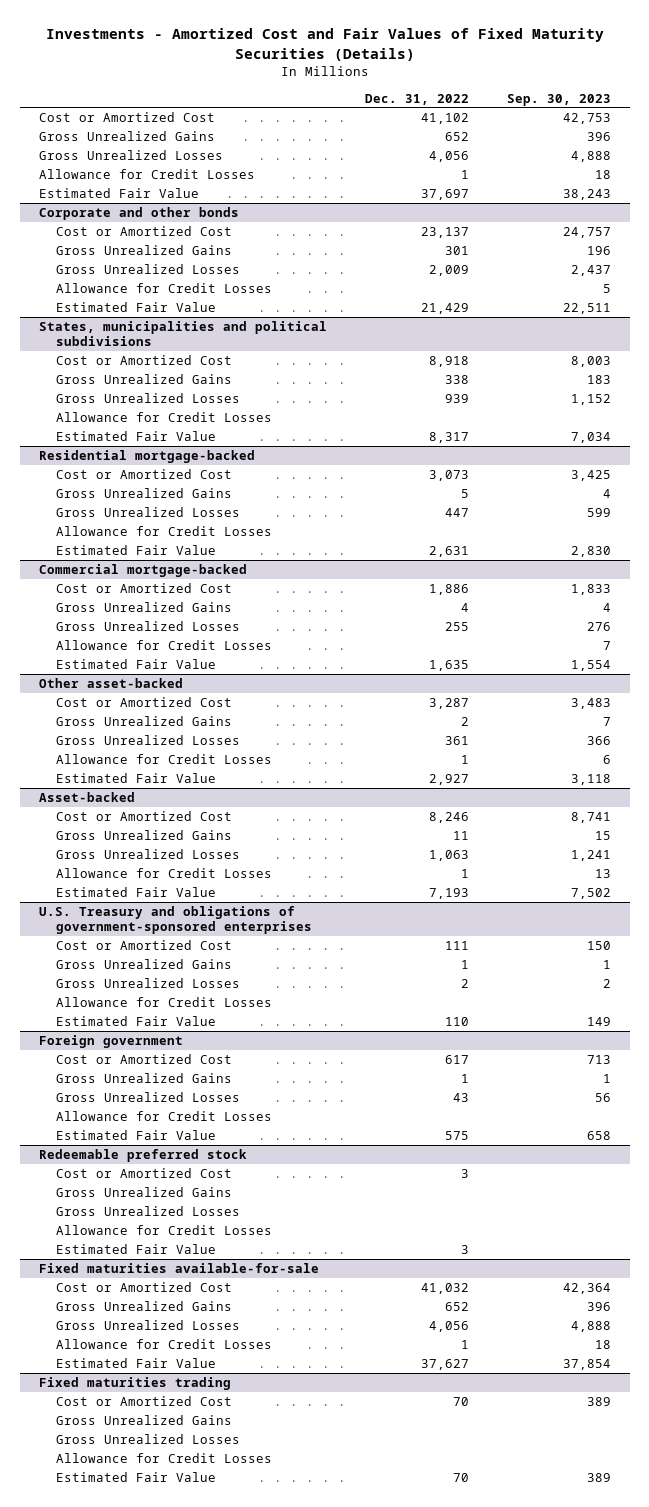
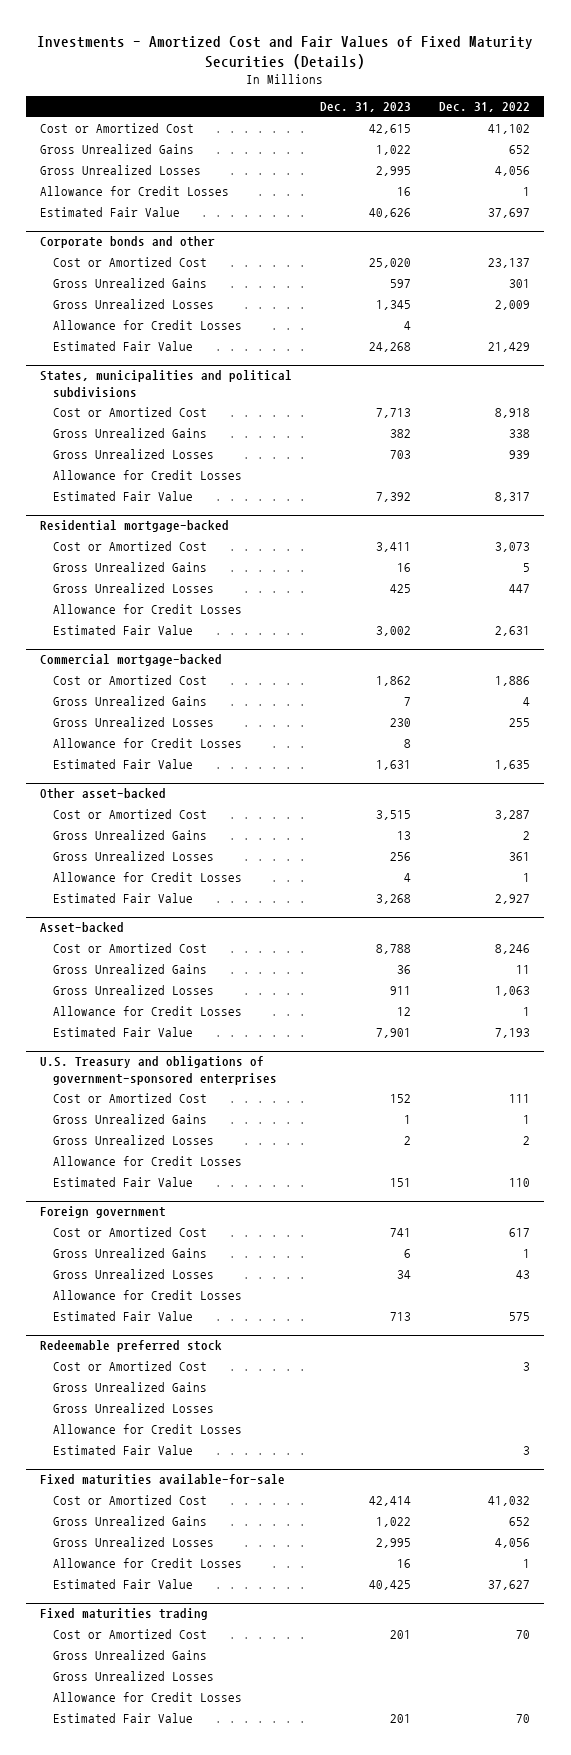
[506,93,611,106] Sep. 30, 2023 -> none
none -> [320,102,412,113] Dec. 31, 2023
[38,206,239,220] Corporate and other bonds -> [40,236,216,249] Corporate bonds and other

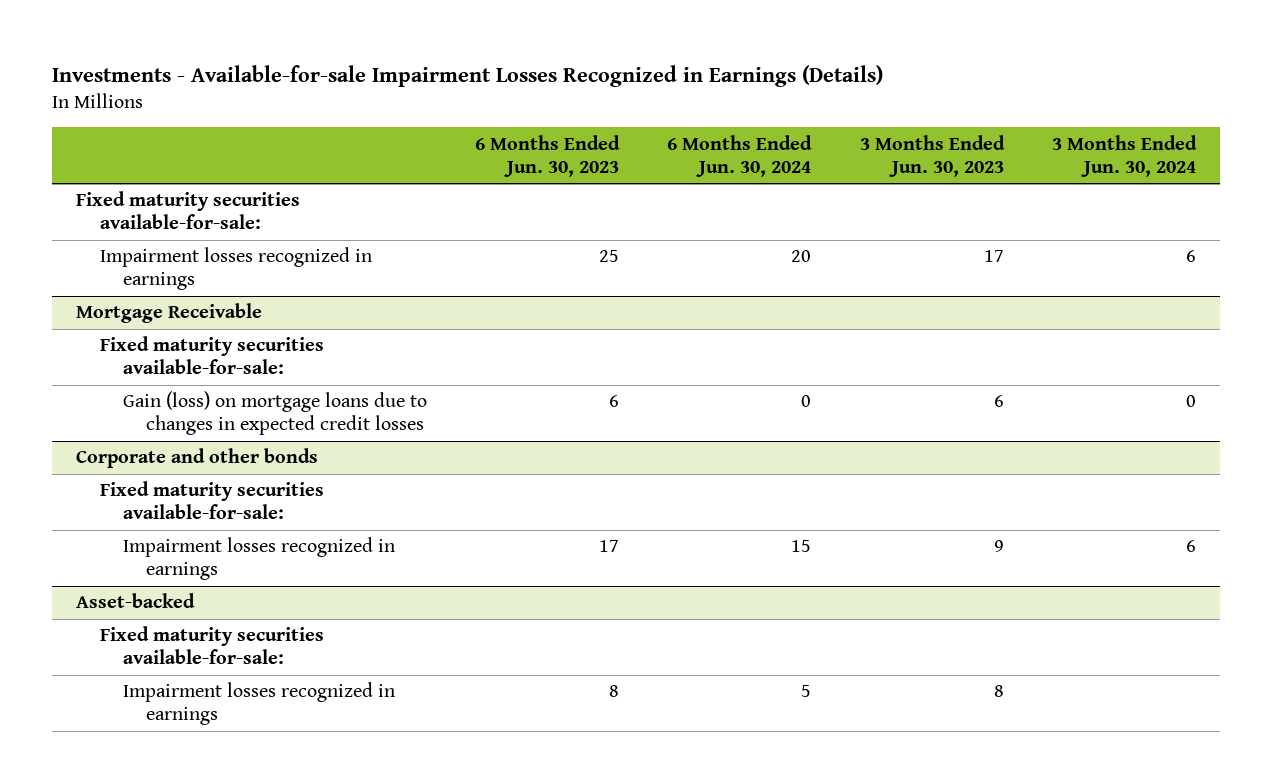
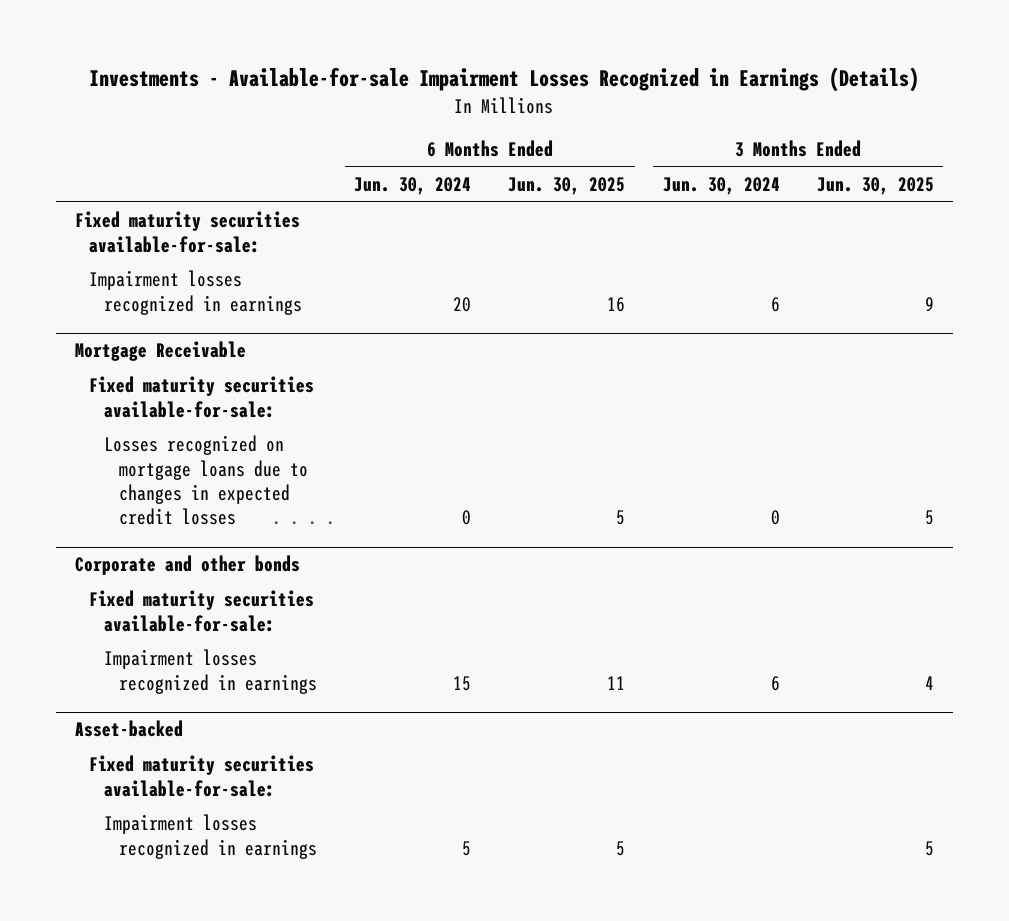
[474,134,620,177] 6 Months Ended Jun. 30, 2023 -> none
[859,134,1005,177] 3 Months Ended Jun. 30, 2023 -> none
none -> [508,177,626,196] Jun. 30, 2025
none -> [817,177,935,196] Jun. 30, 2025
[122,391,427,436] Gain (loss) on mortgage loans due to changes in expected credit losses -> [104,435,308,526] Losses recognized on mortgage loans due to changes in expected credit losses

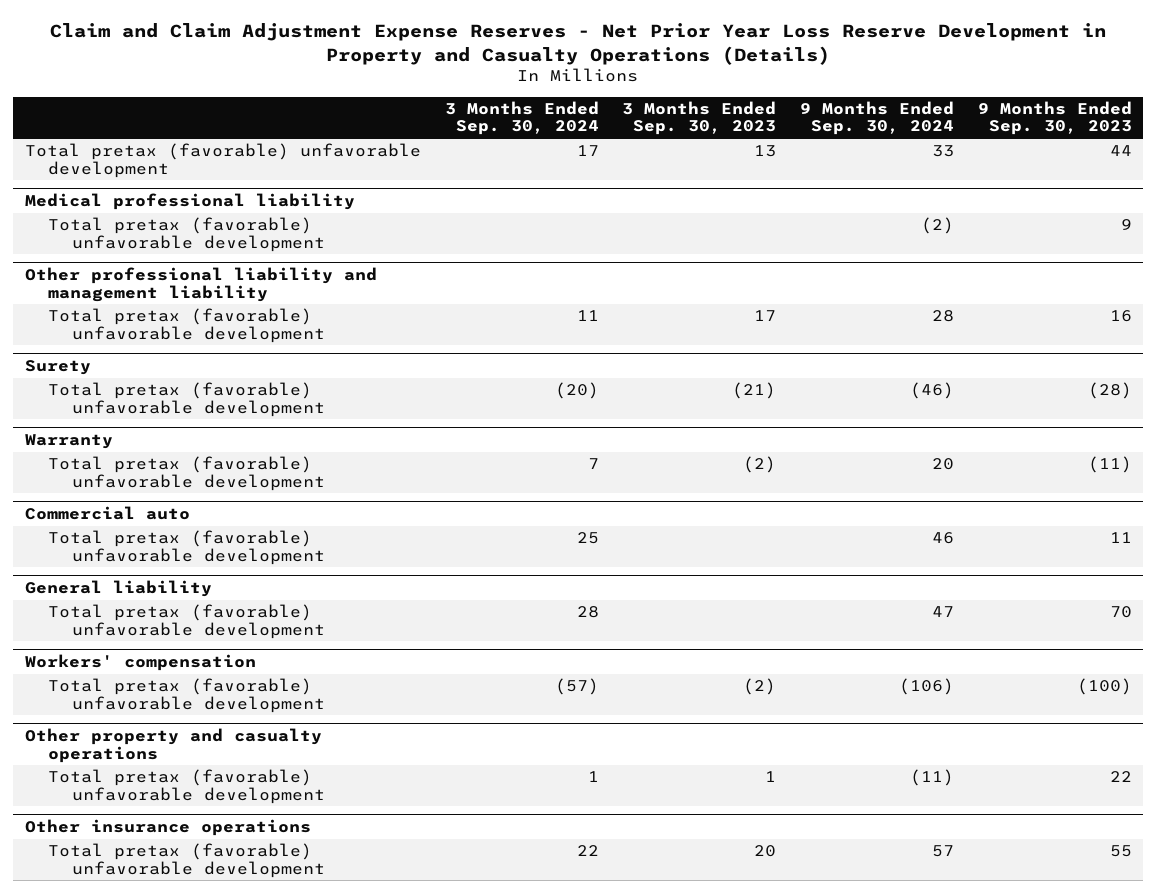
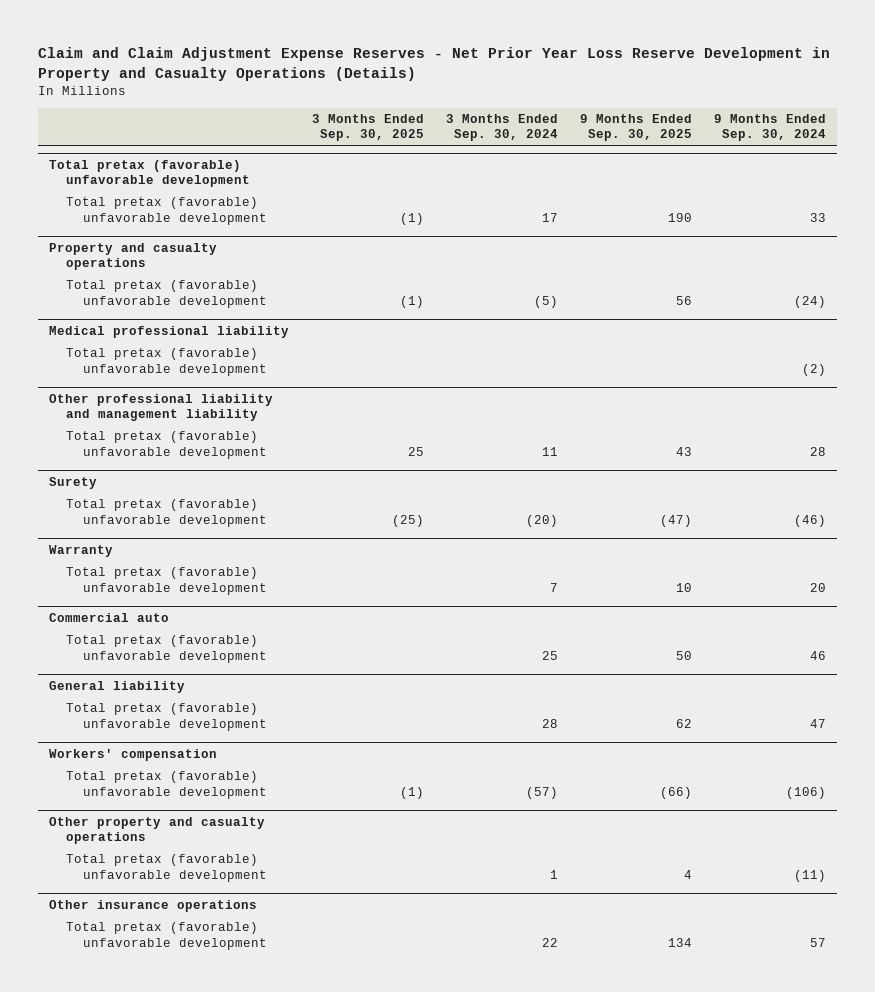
[622,100,777,136] 3 Months Ended Sep. 30, 2023 -> none
[977,100,1132,136] 9 Months Ended Sep. 30, 2023 -> none
none -> [311,113,424,142] 3 Months Ended Sep. 30, 2025
none -> [579,113,692,142] 9 Months Ended Sep. 30, 2025
none -> [49,160,251,188] Total pretax (favorable) unfavorable development
none -> [49,243,218,271] Property and casualty operations
none -> [66,280,268,308] Total pretax (favorable) unfavorable development

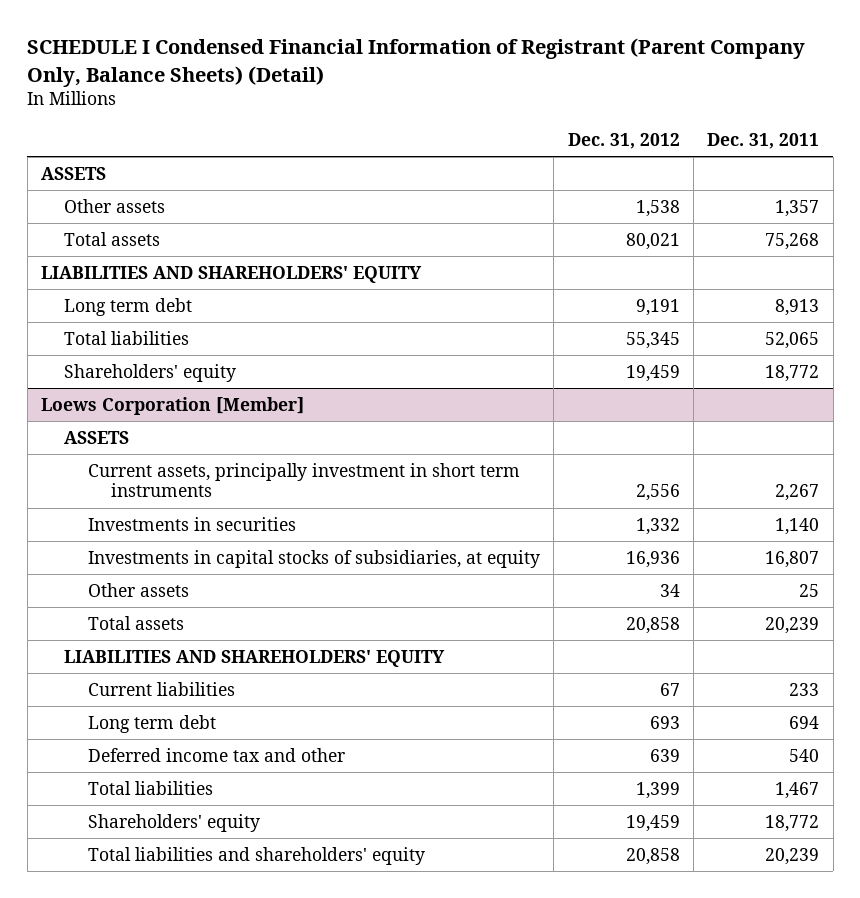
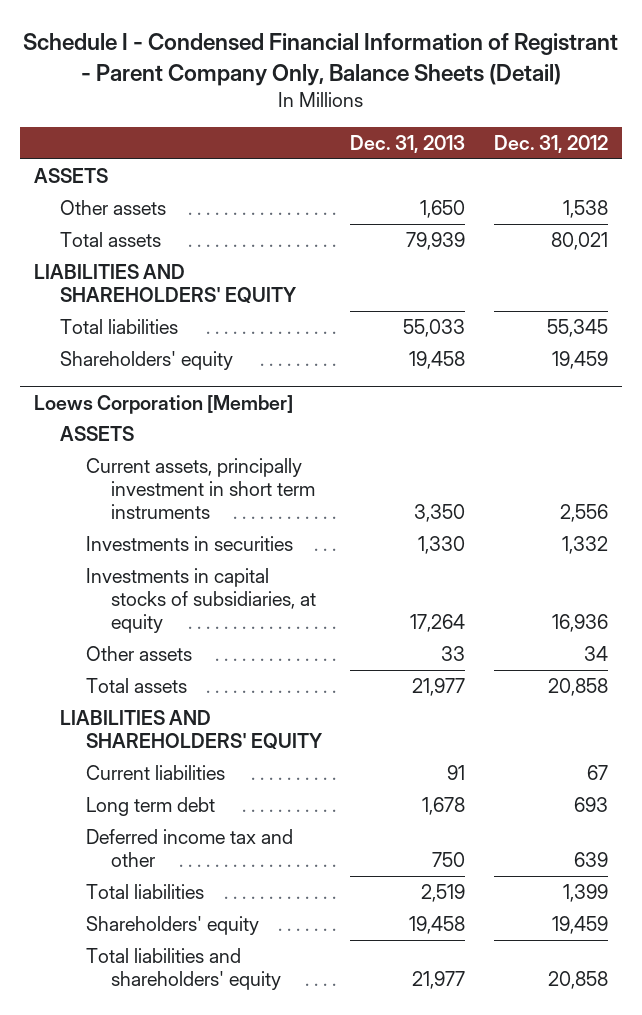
[27,38,806,87] SCHEDULE I Condensed Financial Information of Registrant (Parent Company Only, Balance Sheets) (Detail) -> [22,33,618,86] Schedule I - Condensed Financial Information of Registrant - Parent Company Only, Balance Sheets (Detail)
[707,132,820,149] Dec. 31, 2011 -> none
none -> [350,134,466,153] Dec. 31, 2013
[64,298,193,317] Long term debt -> none

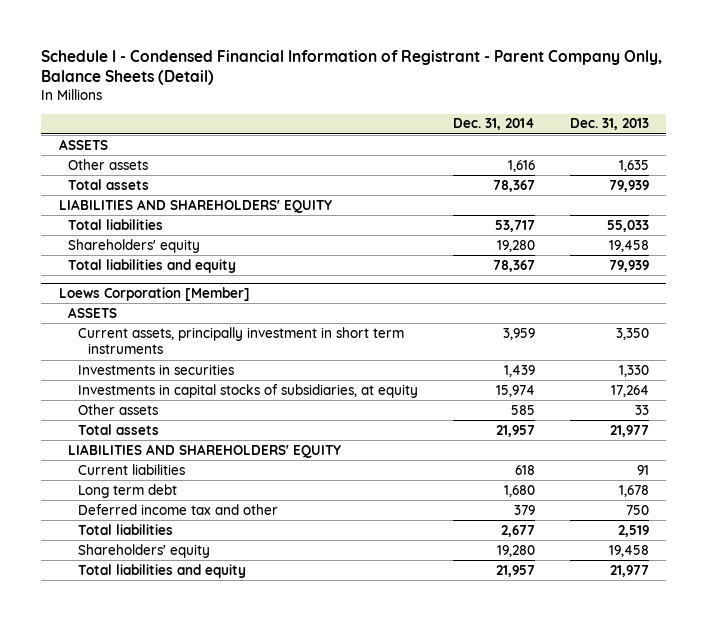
[493,134,608,153] Dec. 31, 2012 -> none
none -> [452,118,535,131] Dec. 31, 2014
[420,200,466,219] 1,650 -> [618,159,649,172] 1,635
none -> [68,258,237,273] Total liabilities and equity
[85,948,282,991] Total liabilities and shareholders' equity -> [78,563,247,578] Total liabilities and equity

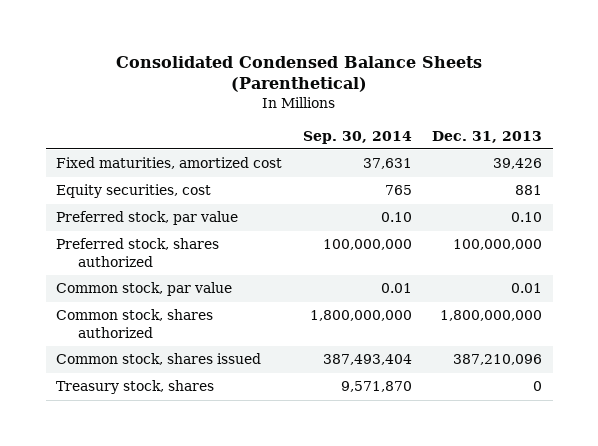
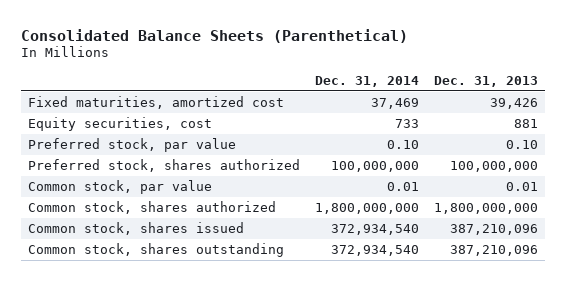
[116,55,483,93] Consolidated Condensed Balance Sheets (Parenthetical) -> [21,28,409,43] Consolidated Balance Sheets (Parenthetical)
[302,130,412,144] Sep. 30, 2014 -> none
none -> [315,76,420,88] Dec. 31, 2014
[56,380,215,395] Treasury stock, shares -> none
none -> [28,242,285,257] Common stock, shares outstanding

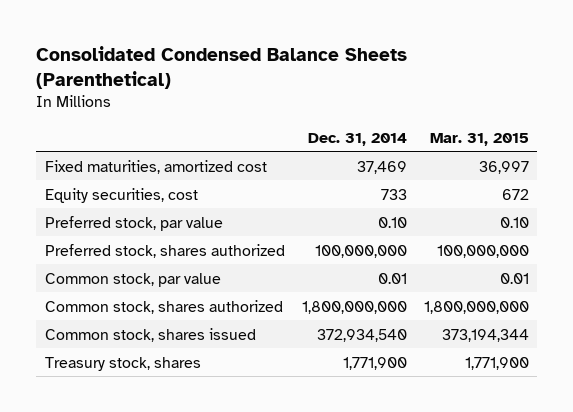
[21,28,409,43] Consolidated Balance Sheets (Parenthetical) -> [36,45,408,89] Consolidated Condensed Balance Sheets (Parenthetical)
[433,76,538,88] Dec. 31, 2013 -> none
none -> [429,132,529,146] Mar. 31, 2015
[28,242,285,257] Common stock, shares outstanding -> none
none -> [44,356,201,371] Treasury stock, shares

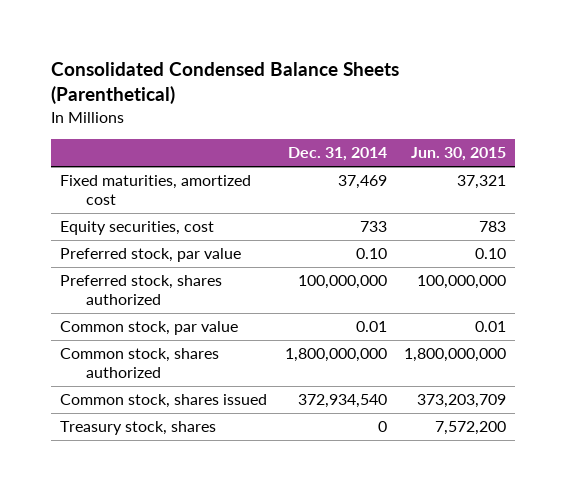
[429,132,529,146] Mar. 31, 2015 -> none
none -> [411,147,507,162] Jun. 30, 2015
[342,356,407,370] 1,771,900 -> [377,421,387,433] 0

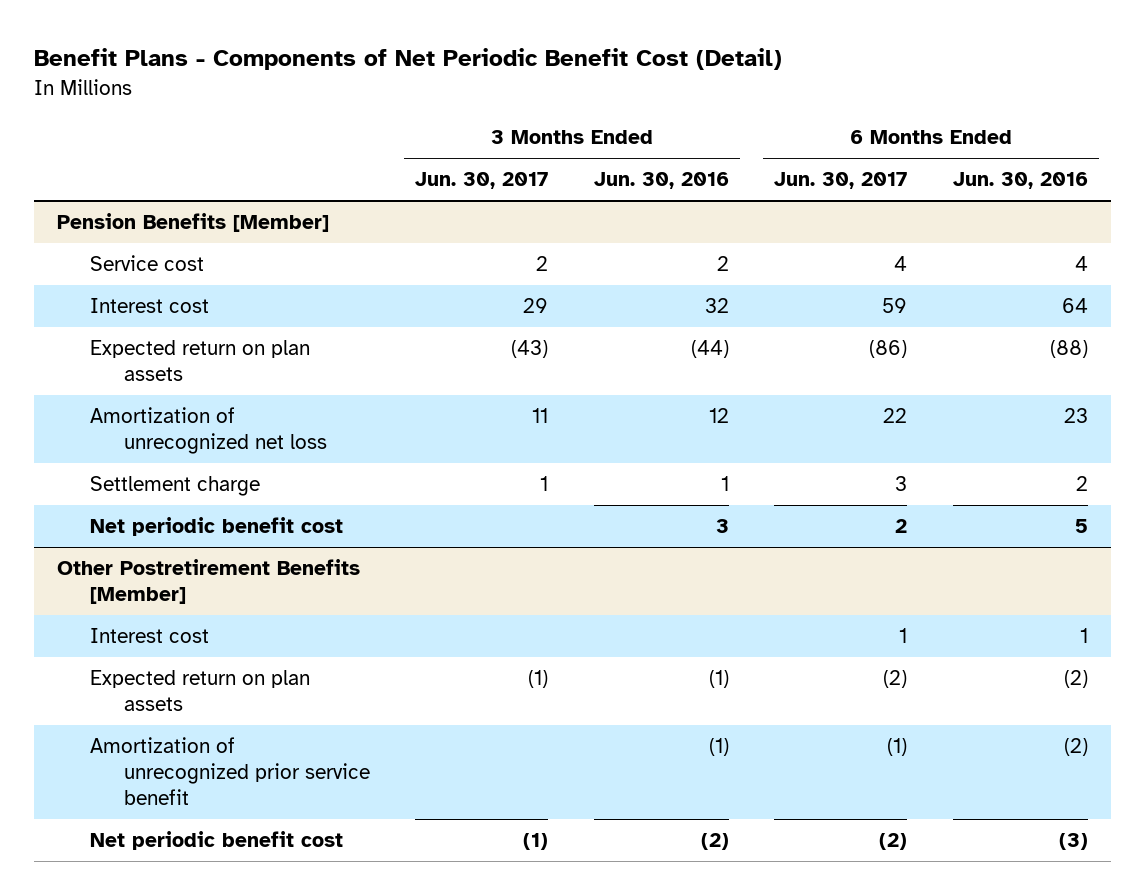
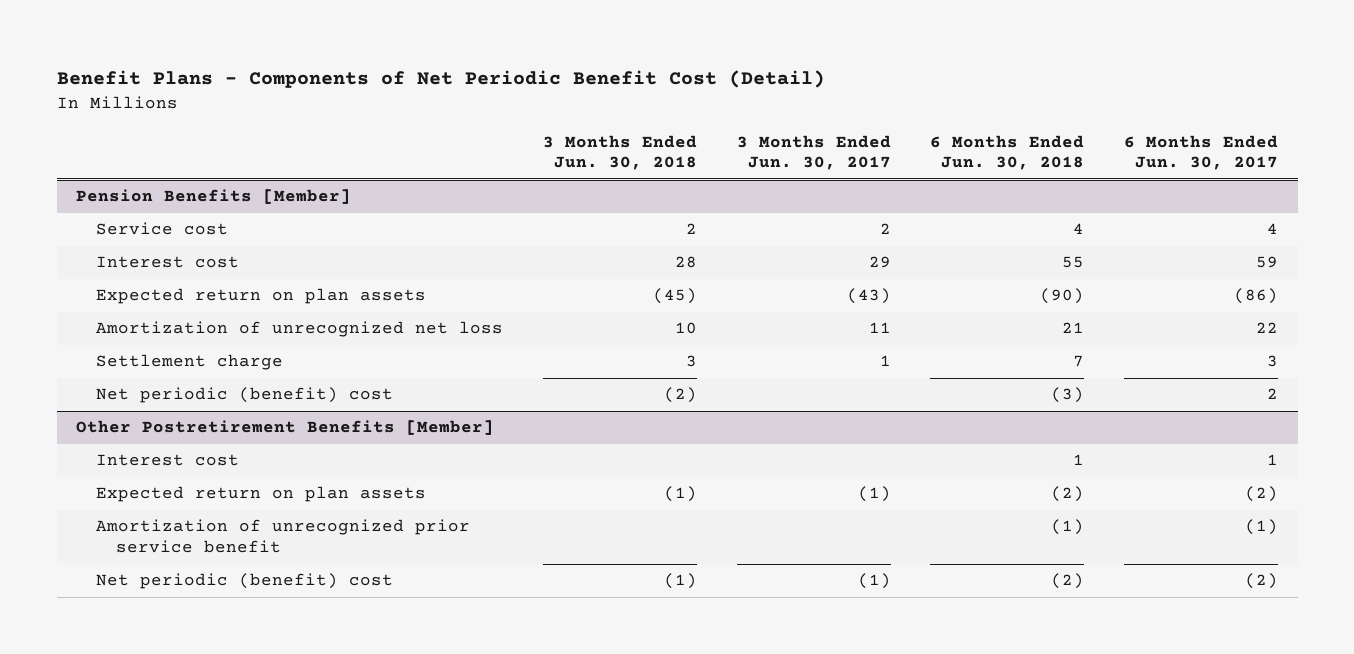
[593,172,729,190] Jun. 30, 2016 -> none
[953,172,1089,190] Jun. 30, 2016 -> none
none -> [542,134,697,171] 3 Months Ended Jun. 30, 2018
none -> [930,134,1085,171] 6 Months Ended Jun. 30, 2018
[90,517,344,537] Net periodic benefit cost -> [96,387,394,404] Net periodic (benefit) cost
[90,831,344,851] Net periodic benefit cost -> [96,573,394,590] Net periodic (benefit) cost

